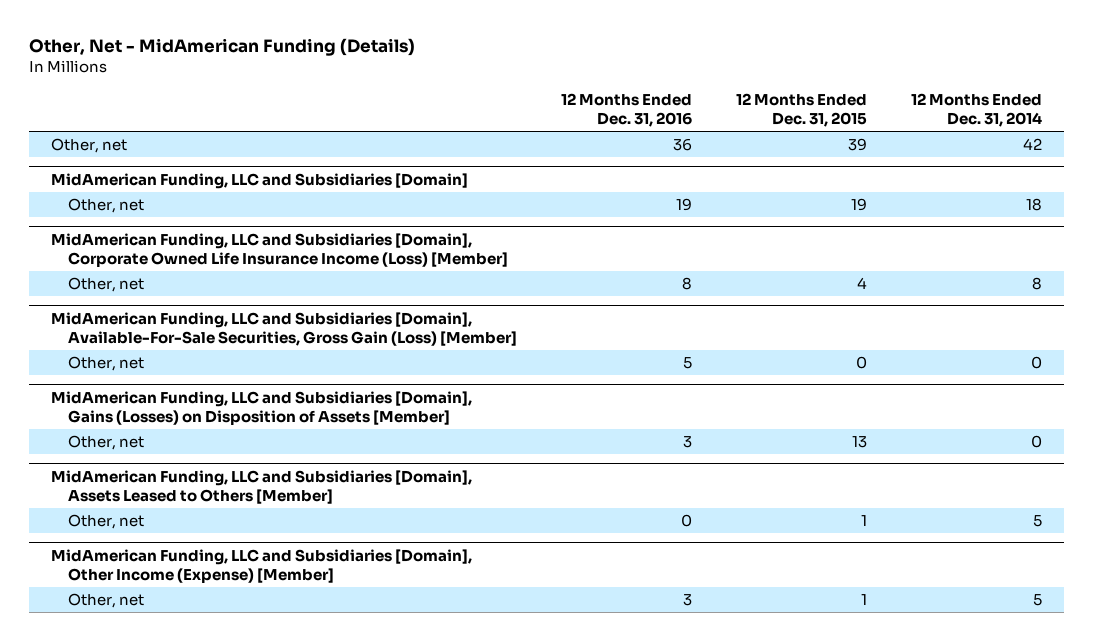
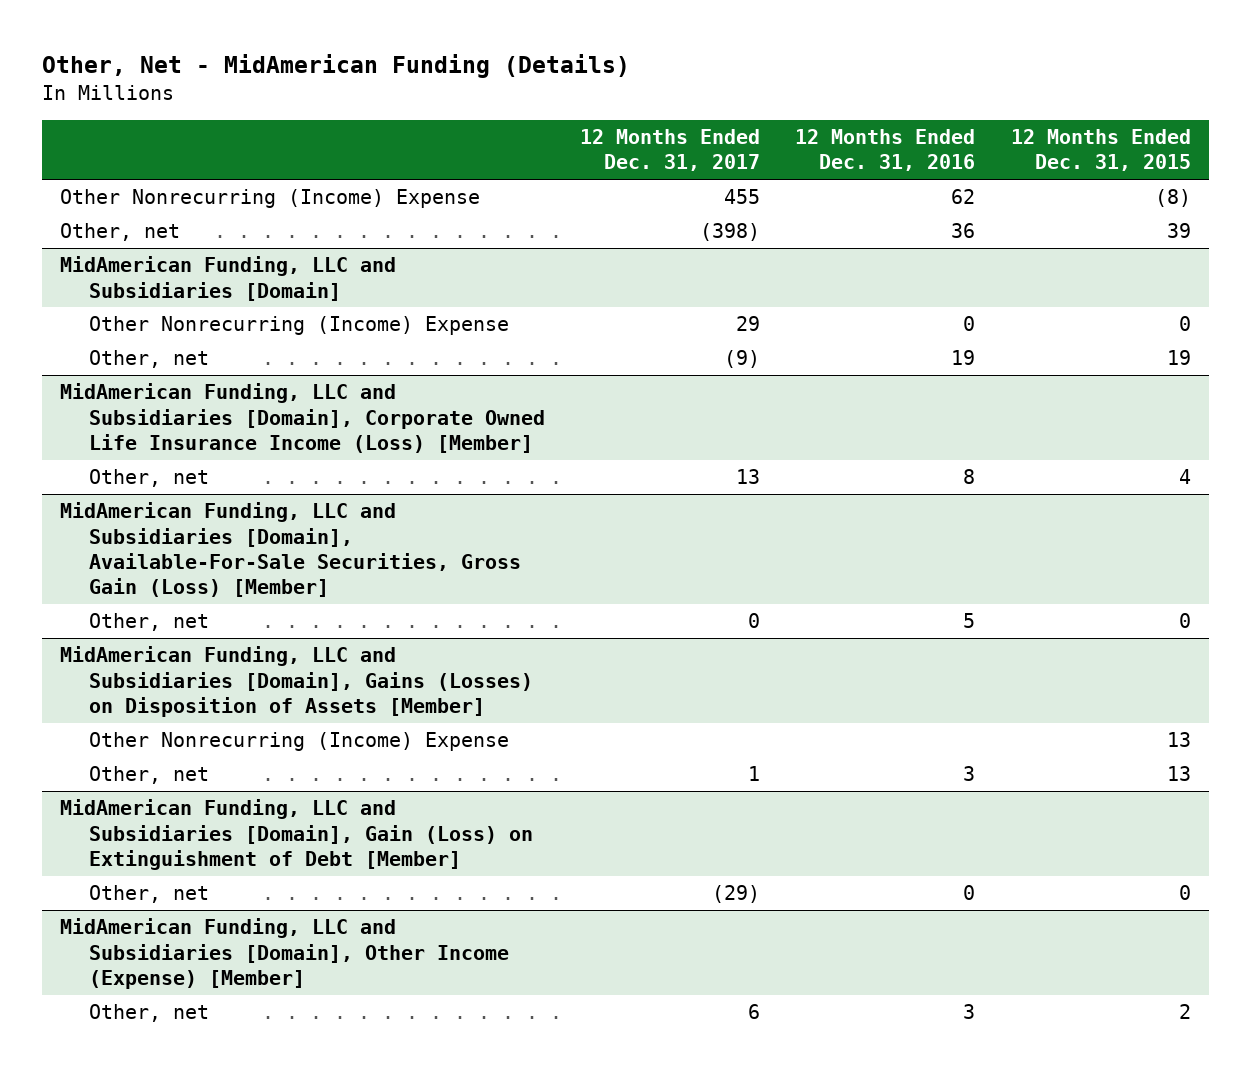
[911,92,1043,128] 12 Months Ended Dec. 31, 2014 -> none
none -> [580,129,761,172] 12 Months Ended Dec. 31, 2017
none -> [60,189,481,209] Other Nonrecurring (Income) Expense
none -> [88,316,509,336] Other Nonrecurring (Income) Expense
none -> [88,732,509,752] Other Nonrecurring (Income) Expense
[50,469,472,504] MidAmerican Funding, LLC and Subsidiaries [Domain], Assets Leased to Others [Member] -> none
none -> [60,799,533,870] MidAmerican Funding, LLC and Subsidiaries [Domain], Gain (Loss) on Extinguishment of Debt [Member]
[861,514,868,526] 1 -> [1178,885,1191,901] 0
[861,593,868,605] 1 -> [1178,1004,1191,1020] 2

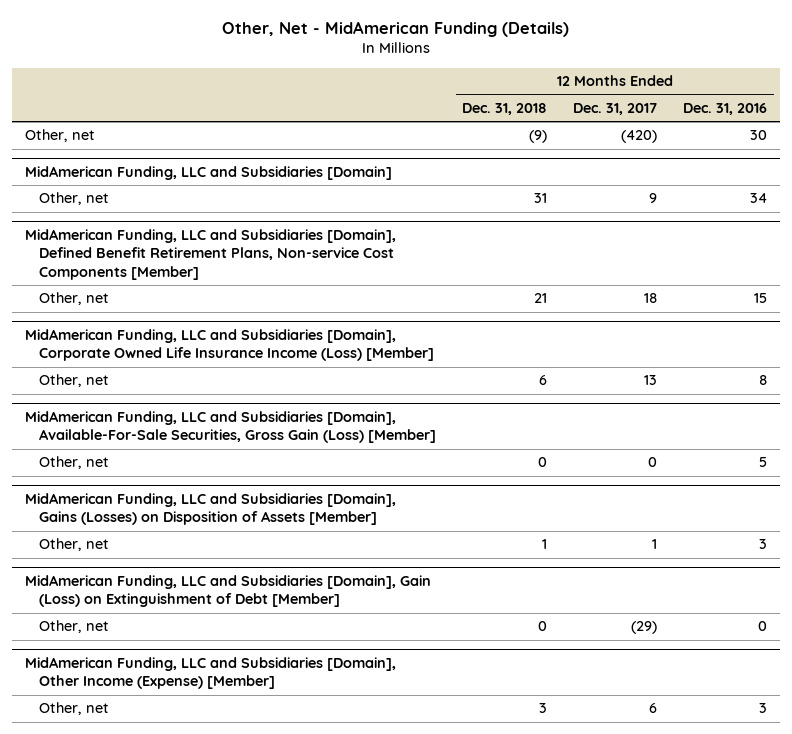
[1010,129,1191,172] 12 Months Ended Dec. 31, 2015 -> none
none -> [462,102,548,115] Dec. 31, 2018
[60,189,481,209] Other Nonrecurring (Income) Expense -> none
[700,223,761,242] (398) -> [621,130,658,144] (420)
[951,223,976,239] 36 -> [750,130,768,141] 30
[88,316,509,336] Other Nonrecurring (Income) Expense -> none
[724,350,761,369] (9) -> [649,193,658,204] 9
[951,350,976,366] 19 -> [750,193,768,204] 34
none -> [24,228,396,281] MidAmerican Funding, LLC and Subsidiaries [Domain], Defined Benefit Retirement Plans, Non-service Cost Components [Member]
none -> [39,292,110,306] Other, net
[88,732,509,752] Other Nonrecurring (Income) Expense -> none

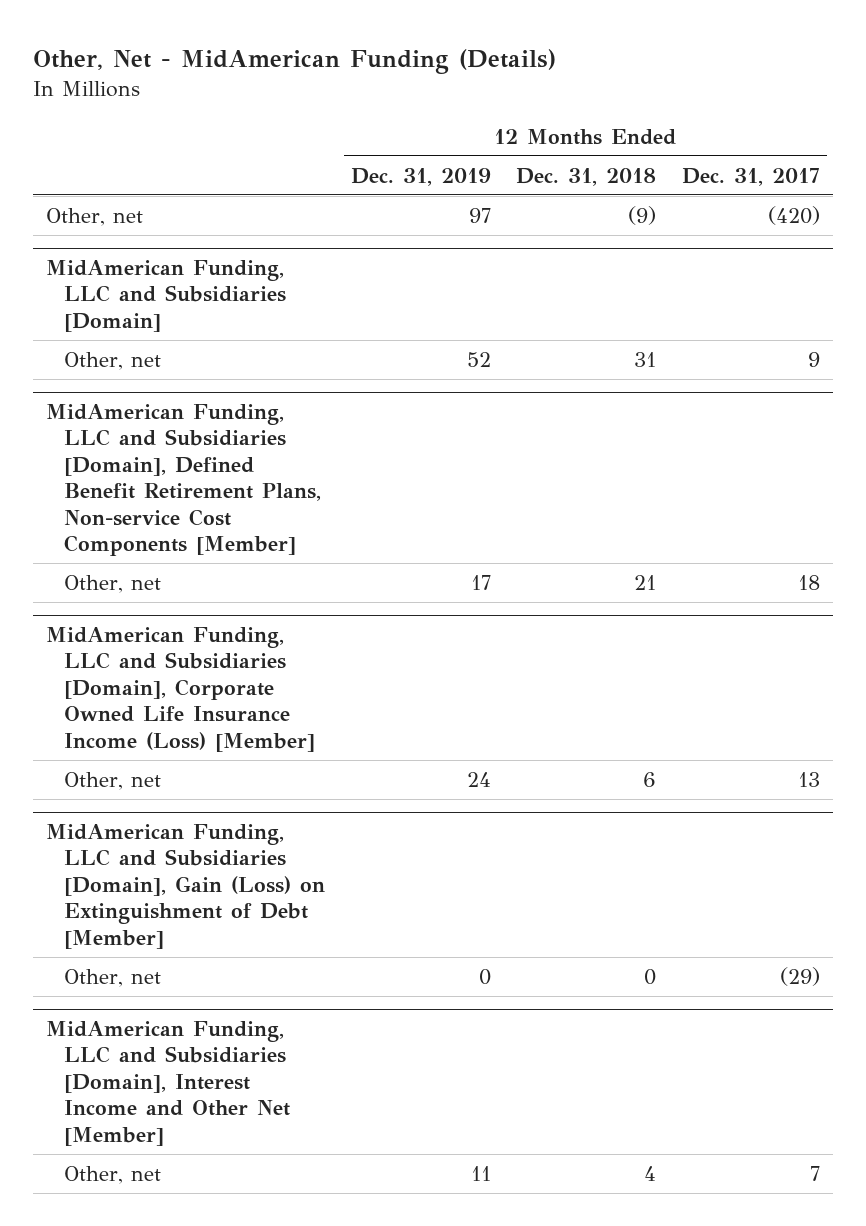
[683,102,768,115] Dec. 31, 2016 -> none
none -> [350,167,491,186] Dec. 31, 2019
[24,410,437,444] MidAmerican Funding, LLC and Subsidiaries [Domain], Available-For-Sale Securities, Gross Gain (Loss) [Member] -> none
[39,456,110,470] Other, net -> none
[24,492,396,526] MidAmerican Funding, LLC and Subsidiaries [Domain], Gains (Losses) on Disposition of Assets [Member] -> none
[39,538,110,552] Other, net -> none
[24,656,396,690] MidAmerican Funding, LLC and Subsidiaries [Domain], Other Income (Expense) [Member] -> [46,1020,290,1146] MidAmerican Funding, LLC and Subsidiaries [Domain], Interest Income and Other Net [Member]
[539,703,548,714] 3 -> [644,1165,657,1181] 4
[649,703,658,714] 6 -> [810,1165,821,1181] 7

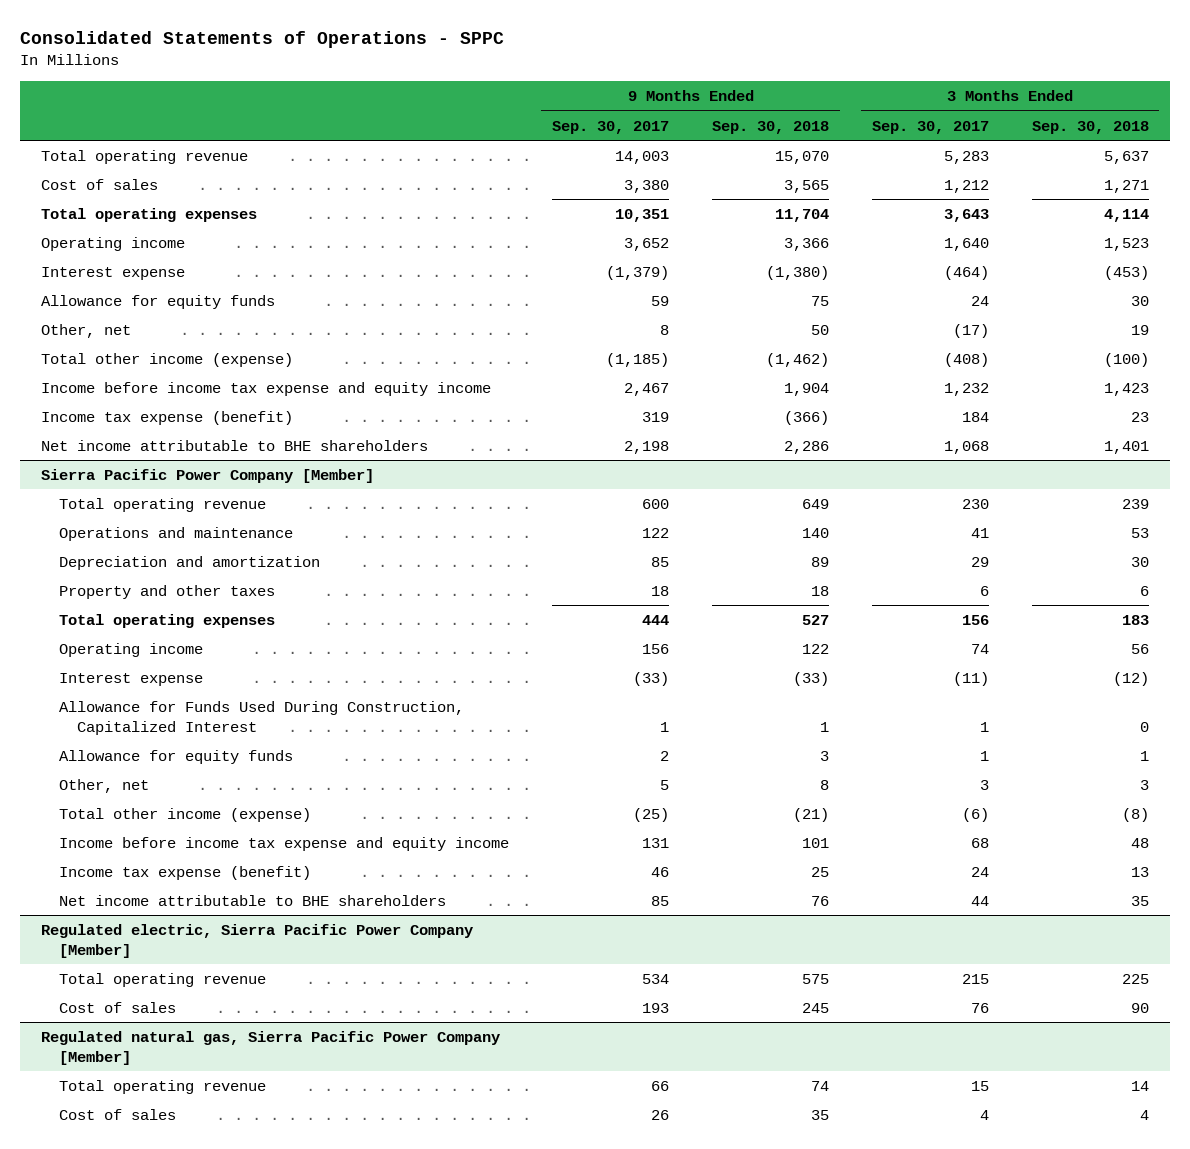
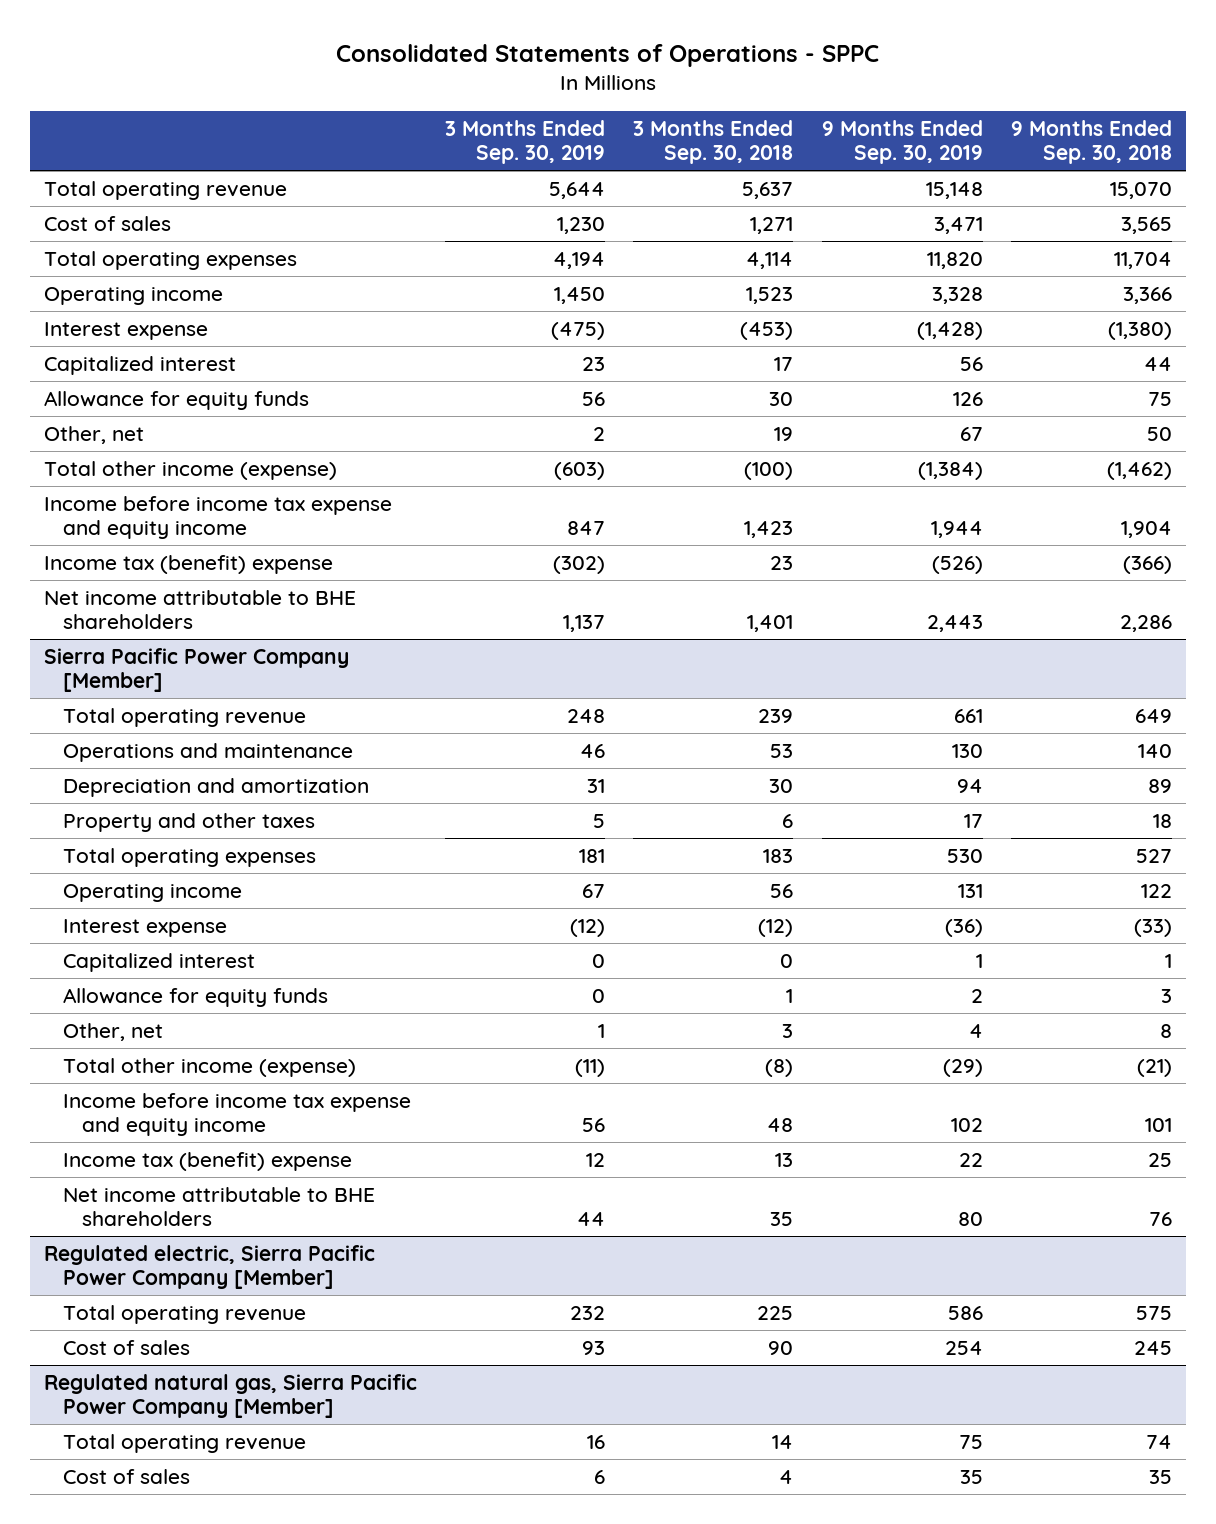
[552,120,670,134] Sep. 30, 2017 -> none
[871,120,989,134] Sep. 30, 2017 -> none
none -> [445,119,606,165] 3 Months Ended Sep. 30, 2019
none -> [821,119,983,165] 9 Months Ended Sep. 30, 2019
none -> [43,355,236,375] Capitalized interest
[41,410,294,425] Income tax expense (benefit) -> [43,554,333,574] Income tax (benefit) expense
[59,700,465,735] Allowance for Funds Used During Construction, Capitalized Interest -> none
none -> [63,952,256,972] Capitalized interest
[59,865,312,880] Income tax expense (benefit) -> [63,1151,353,1171] Income tax (benefit) expense

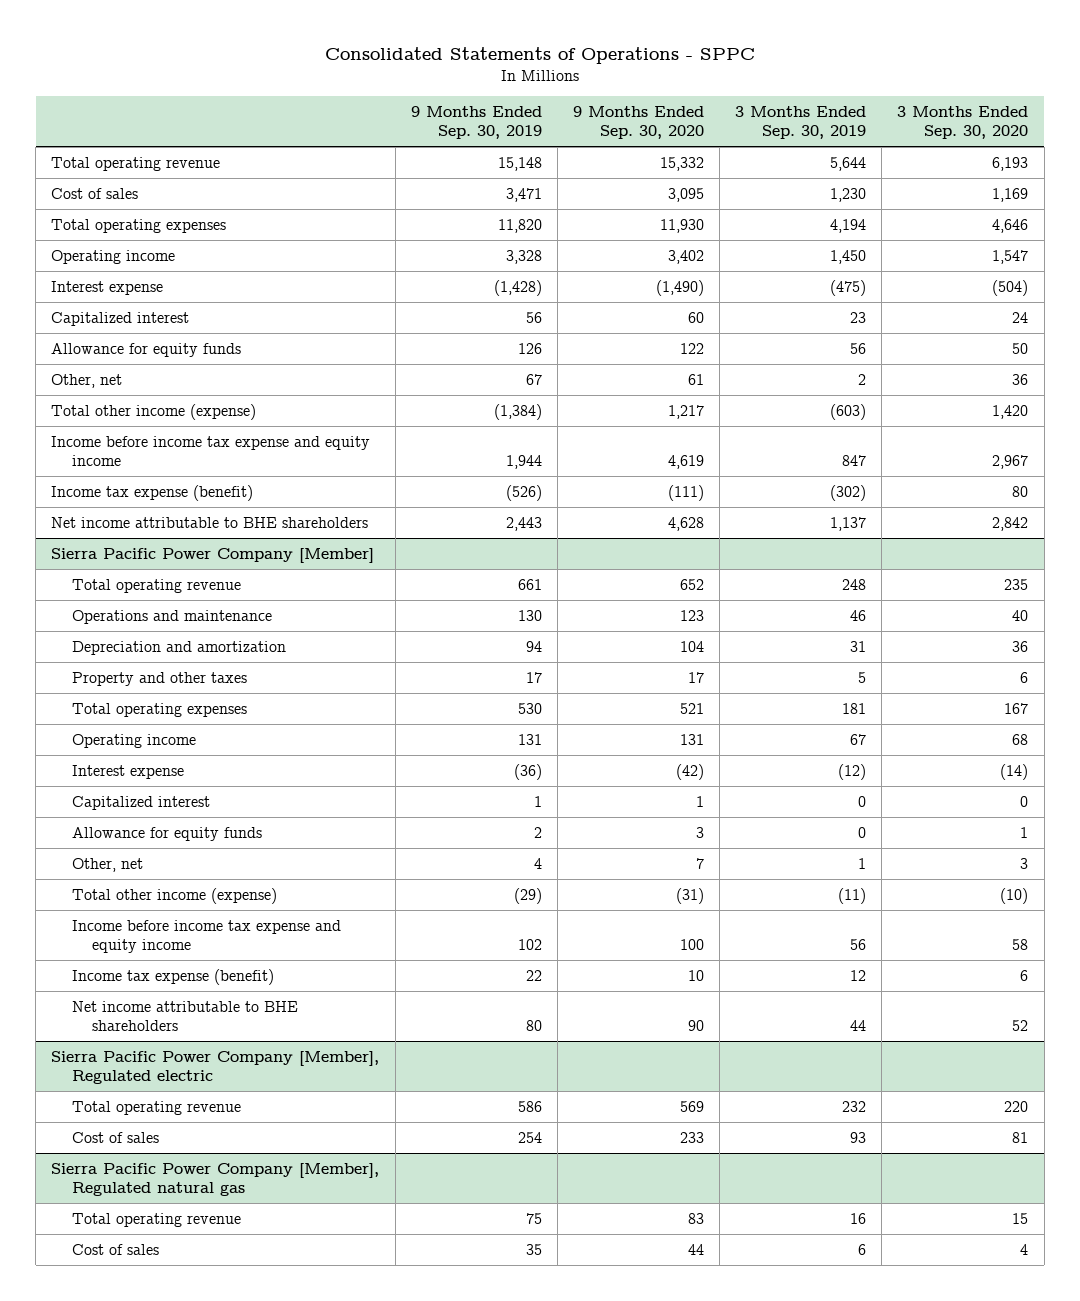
[633,119,794,165] 3 Months Ended Sep. 30, 2018 -> none
[1010,119,1172,165] 9 Months Ended Sep. 30, 2018 -> none
none -> [572,106,704,140] 9 Months Ended Sep. 30, 2020
none -> [897,106,1029,140] 3 Months Ended Sep. 30, 2020
[43,554,333,574] Income tax (benefit) expense -> [51,484,254,501] Income tax expense (benefit)
[63,1151,353,1171] Income tax (benefit) expense -> [71,968,274,985] Income tax expense (benefit)
[43,1244,375,1290] Regulated electric, Sierra Pacific Power Company [Member] -> [51,1050,380,1084] Sierra Pacific Power Company [Member], Regulated electric
[43,1373,417,1419] Regulated natural gas, Sierra Pacific Power Company [Member] -> [51,1162,380,1196] Sierra Pacific Power Company [Member], Regulated natural gas

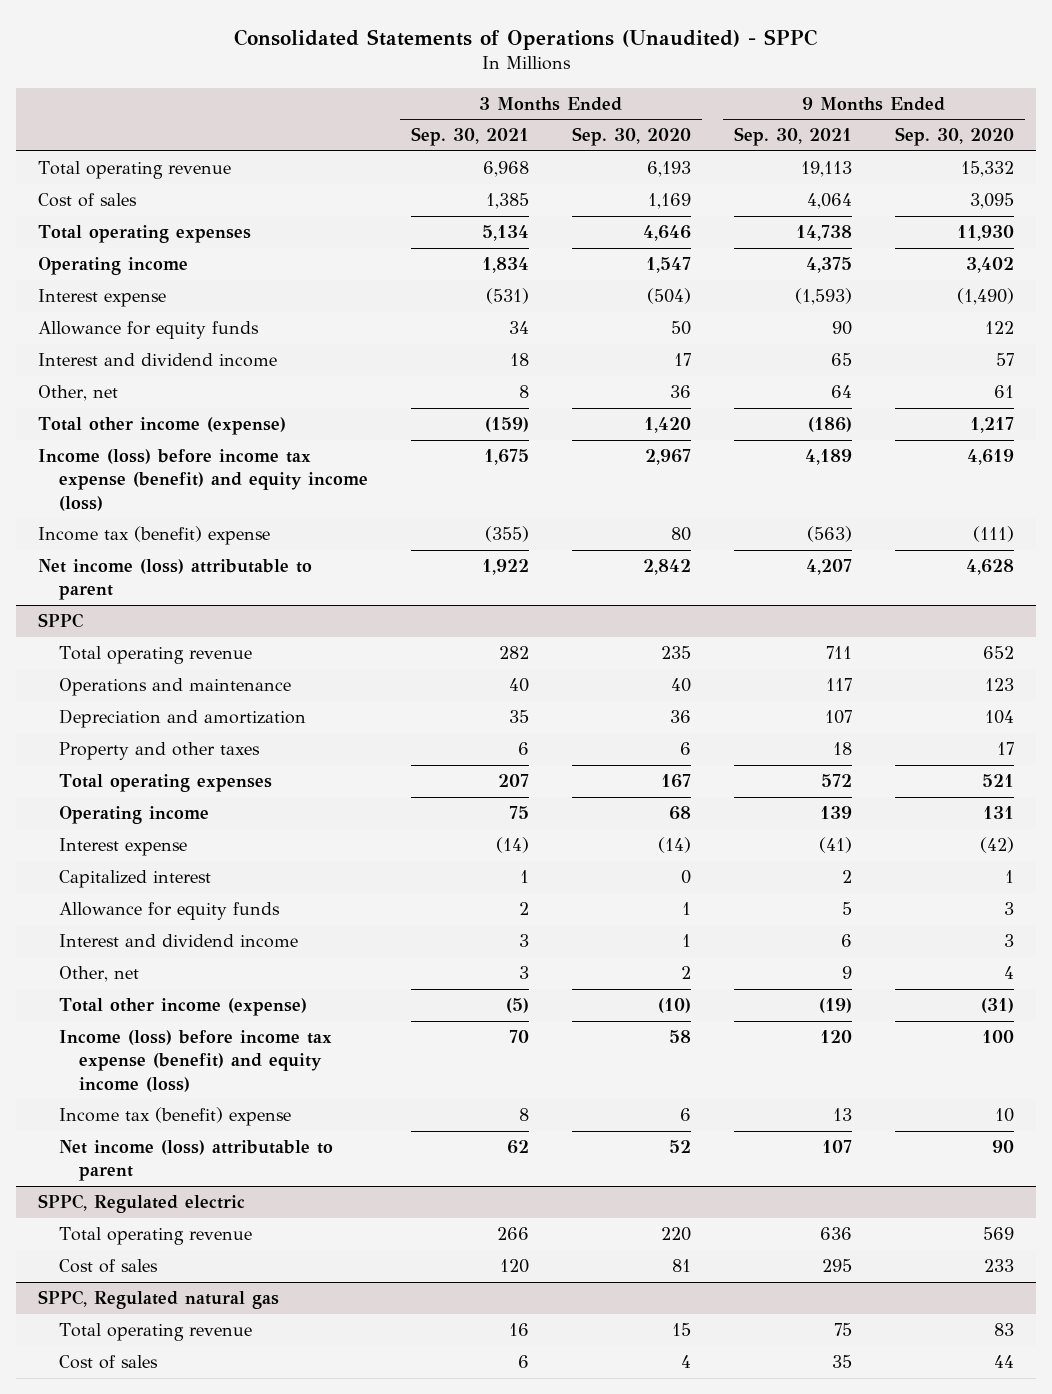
[324,46,755,64] Consolidated Statements of Operations - SPPC -> [233,28,817,50] Consolidated Statements of Operations (Unaudited) - SPPC
[410,106,542,140] 9 Months Ended Sep. 30, 2019 -> none
[735,106,867,140] 3 Months Ended Sep. 30, 2019 -> none
none -> [410,127,529,147] Sep. 30, 2021
none -> [733,127,852,147] Sep. 30, 2021
[51,311,190,326] Capitalized interest -> none
none -> [37,353,277,368] Interest and dividend income
[51,435,371,466] Income before income tax expense and equity income -> [37,449,368,511] Income (loss) before income tax expense (benefit) and equity income (loss)
[51,484,254,501] Income tax expense (benefit) -> [37,526,270,546] Income tax (benefit) expense
[51,516,369,528] Net income attributable to BHE shareholders -> [37,559,312,601] Net income (loss) attributable to parent
[51,547,375,563] Sierra Pacific Power Company [Member] -> [37,613,84,629] SPPC
none -> [58,934,298,949] Interest and dividend income
[695,857,704,869] 7 -> [1004,966,1015,980] 4
[1020,857,1029,869] 3 -> [680,966,691,980] 2
[51,1050,380,1084] Sierra Pacific Power Company [Member], Regulated electric -> none
[71,919,341,953] Income before income tax expense and equity income -> [58,1030,332,1092] Income (loss) before income tax expense (benefit) and equity income (loss)
[71,968,274,985] Income tax expense (benefit) -> [58,1107,291,1127] Income tax (benefit) expense
[71,1000,298,1031] Net income attributable to BHE shareholders -> [58,1140,333,1182] Net income (loss) attributable to parent
none -> [37,1194,245,1214] SPPC, Regulated electric
[51,1162,380,1196] Sierra Pacific Power Company [Member], Regulated natural gas -> none
none -> [37,1290,279,1310] SPPC, Regulated natural gas

